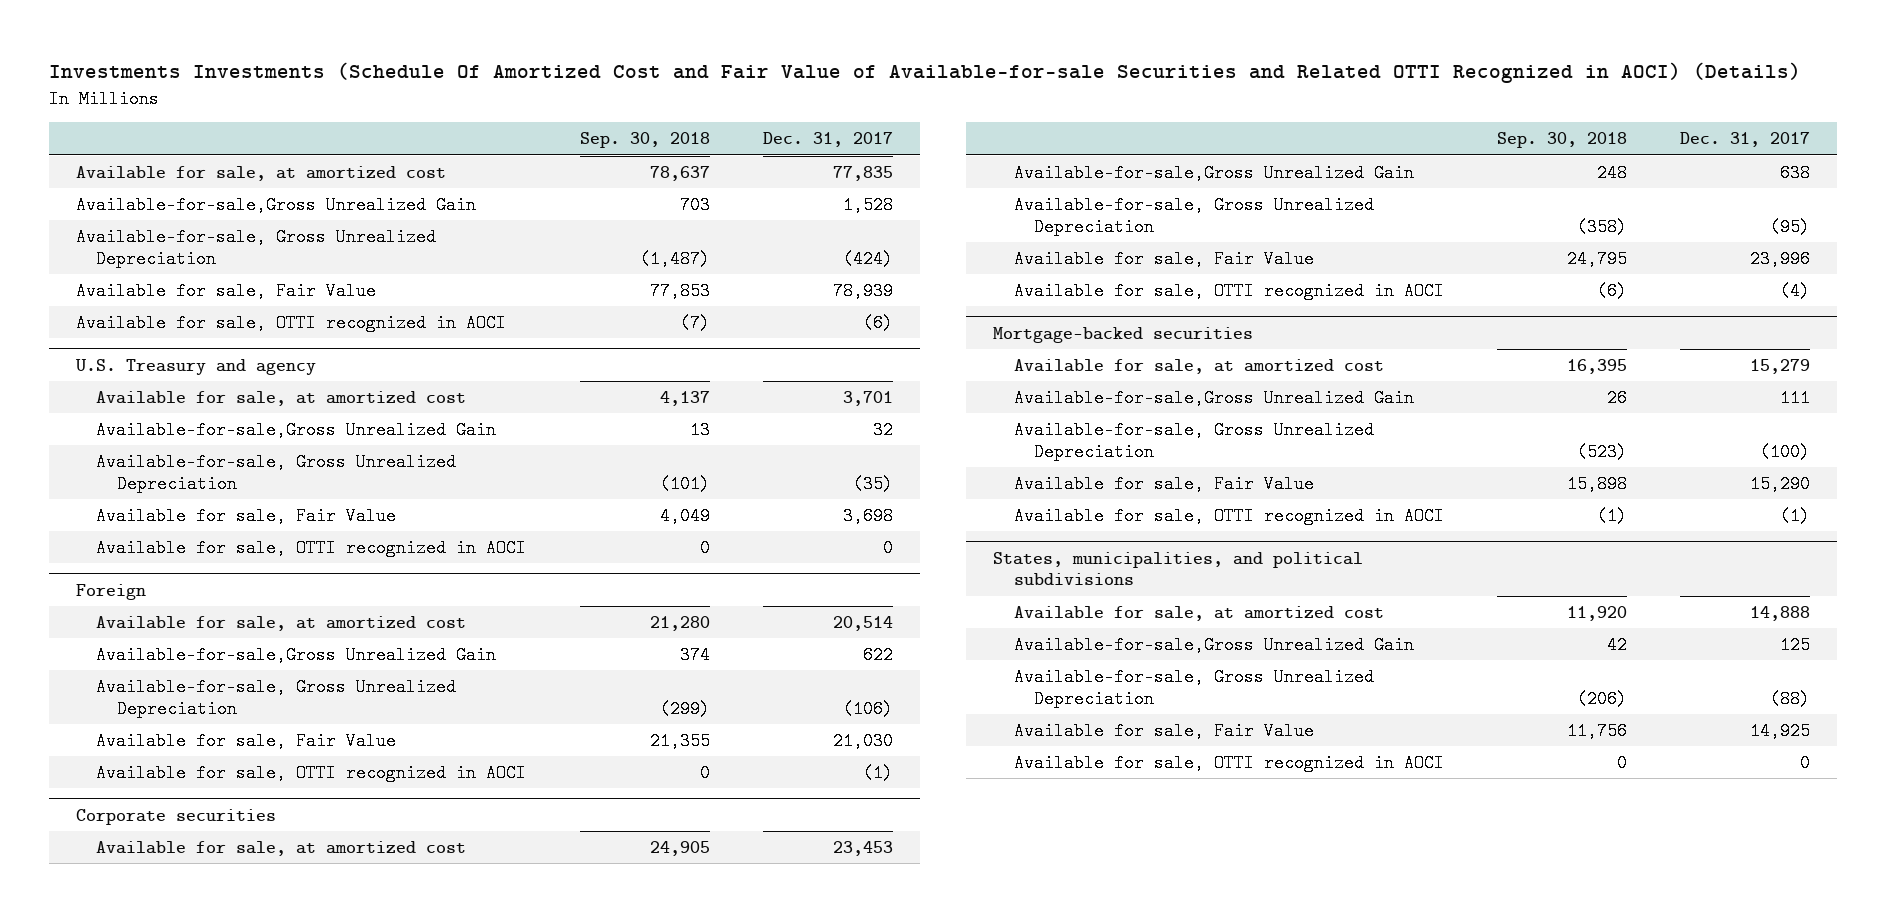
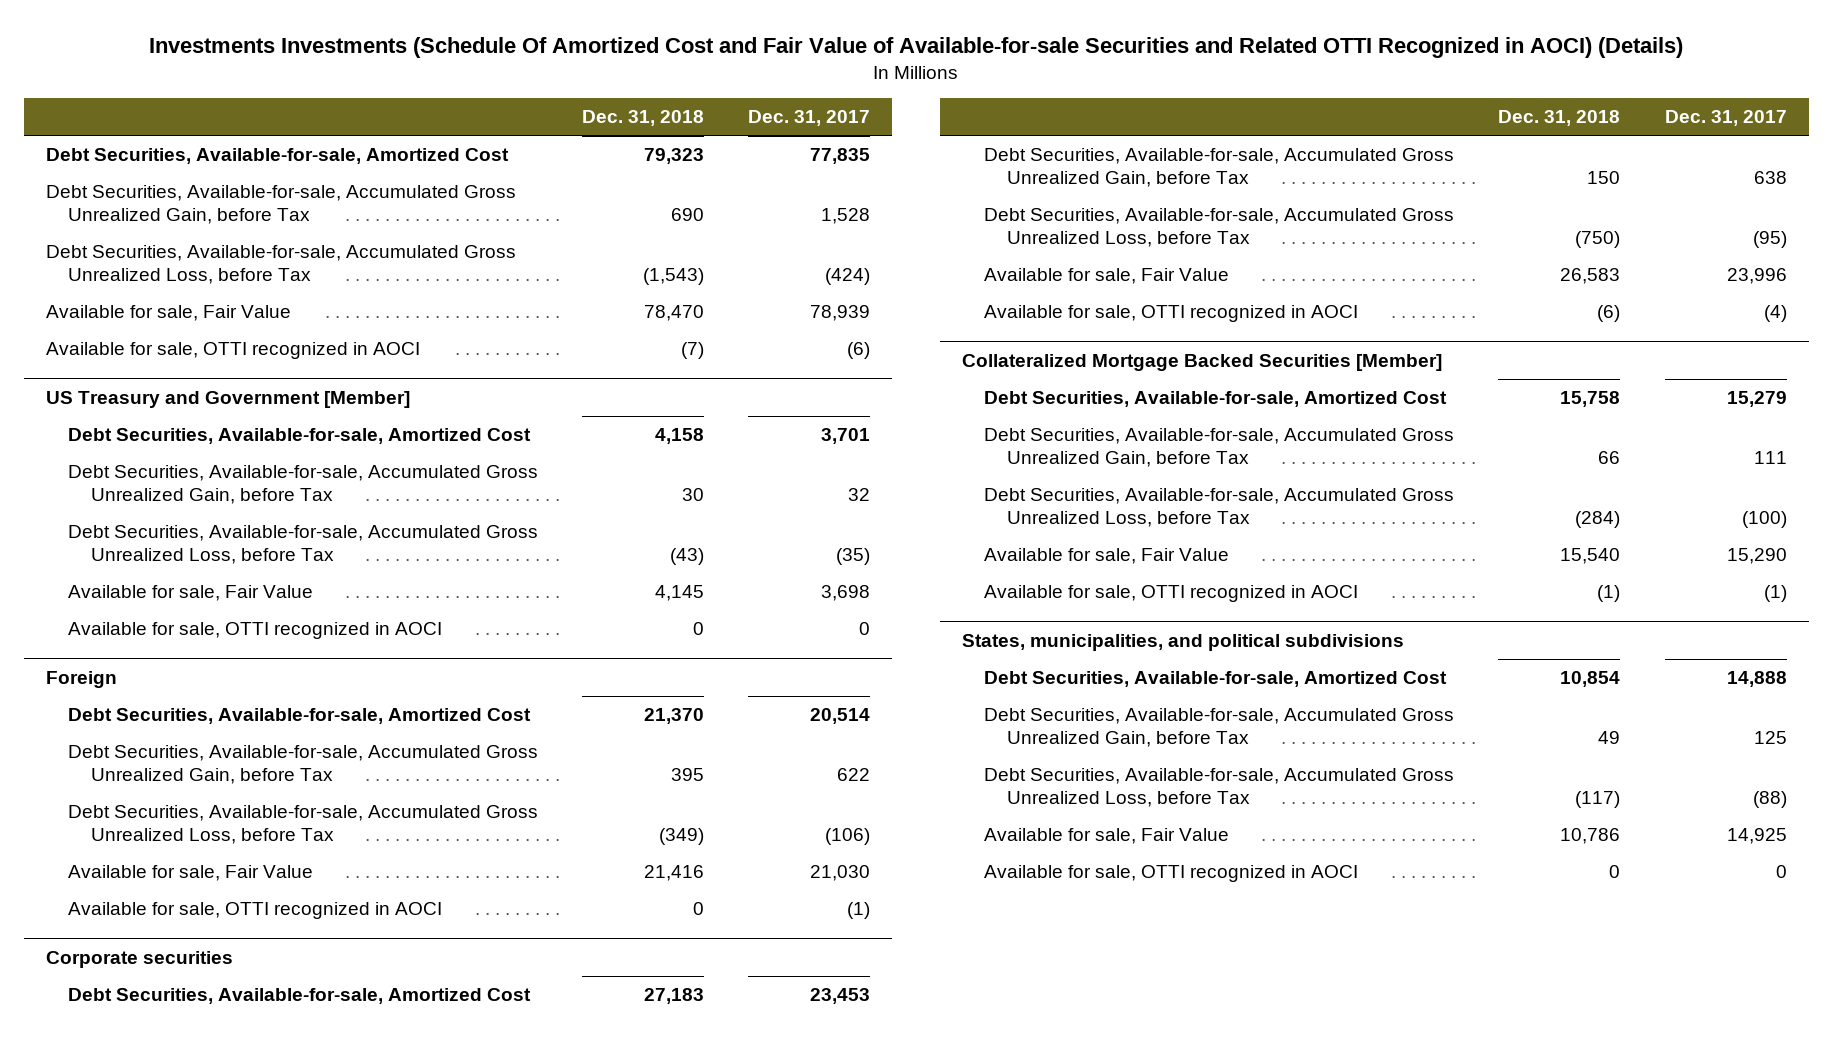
[579,132,710,149] Sep. 30, 2018 -> none
none -> [582,110,705,127] Dec. 31, 2018
[75,165,446,181] Available for sale, at amortized cost -> [45,148,509,165] Debt Securities, Available-for-sale, Amortized Cost
[75,195,476,214] Available-for-sale,Gross Unrealized Gain -> [45,185,516,225] Debt Securities, Available-for-sale, Accumulated Gross Unrealized Gain, before Tax
[75,227,436,268] Available-for-sale, Gross Unrealized Depreciation -> [45,245,516,285] Debt Securities, Available-for-sale, Accumulated Gross Unrealized Loss, before Tax
[74,358,316,375] U.S. Treasury and agency -> [45,390,410,408] US Treasury and Government [Member]
[96,390,467,406] Available for sale, at amortized cost -> [68,428,532,445] Debt Securities, Available-for-sale, Amortized Cost
[96,420,497,439] Available-for-sale,Gross Unrealized Gain -> [68,465,539,505] Debt Securities, Available-for-sale, Accumulated Gross Unrealized Gain, before Tax
[96,452,457,493] Available-for-sale, Gross Unrealized Depreciation -> [68,525,539,565] Debt Securities, Available-for-sale, Accumulated Gross Unrealized Loss, before Tax
[96,615,467,631] Available for sale, at amortized cost -> [68,708,532,725] Debt Securities, Available-for-sale, Amortized Cost
[96,645,497,664] Available-for-sale,Gross Unrealized Gain -> [68,745,539,785] Debt Securities, Available-for-sale, Accumulated Gross Unrealized Gain, before Tax
[96,677,457,718] Available-for-sale, Gross Unrealized Depreciation -> [68,805,539,845] Debt Securities, Available-for-sale, Accumulated Gross Unrealized Loss, before Tax
[96,840,467,856] Available for sale, at amortized cost -> [68,988,532,1005] Debt Securities, Available-for-sale, Amortized Cost
[1013,163,1414,182] Available-for-sale,Gross Unrealized Gain -> [984,148,1455,188] Debt Securities, Available-for-sale, Accumulated Gross Unrealized Gain, before Tax
[1013,195,1374,236] Available-for-sale, Gross Unrealized Depreciation -> [984,208,1455,248] Debt Securities, Available-for-sale, Accumulated Gross Unrealized Loss, before Tax
[993,326,1254,343] Mortgage-backed securities -> [962,353,1443,371] Collateralized Mortgage Backed Securities [Member]
[1013,358,1384,374] Available for sale, at amortized cost -> [984,391,1448,408] Debt Securities, Available-for-sale, Amortized Cost
[1013,388,1414,407] Available-for-sale,Gross Unrealized Gain -> [984,428,1455,468] Debt Securities, Available-for-sale, Accumulated Gross Unrealized Gain, before Tax
[1013,420,1374,461] Available-for-sale, Gross Unrealized Depreciation -> [984,488,1455,528] Debt Securities, Available-for-sale, Accumulated Gross Unrealized Loss, before Tax
[1013,605,1384,621] Available for sale, at amortized cost -> [984,671,1448,688] Debt Securities, Available-for-sale, Amortized Cost
[1013,635,1414,654] Available-for-sale,Gross Unrealized Gain -> [984,708,1455,748] Debt Securities, Available-for-sale, Accumulated Gross Unrealized Gain, before Tax
[1013,667,1374,708] Available-for-sale, Gross Unrealized Depreciation -> [984,768,1455,808] Debt Securities, Available-for-sale, Accumulated Gross Unrealized Loss, before Tax

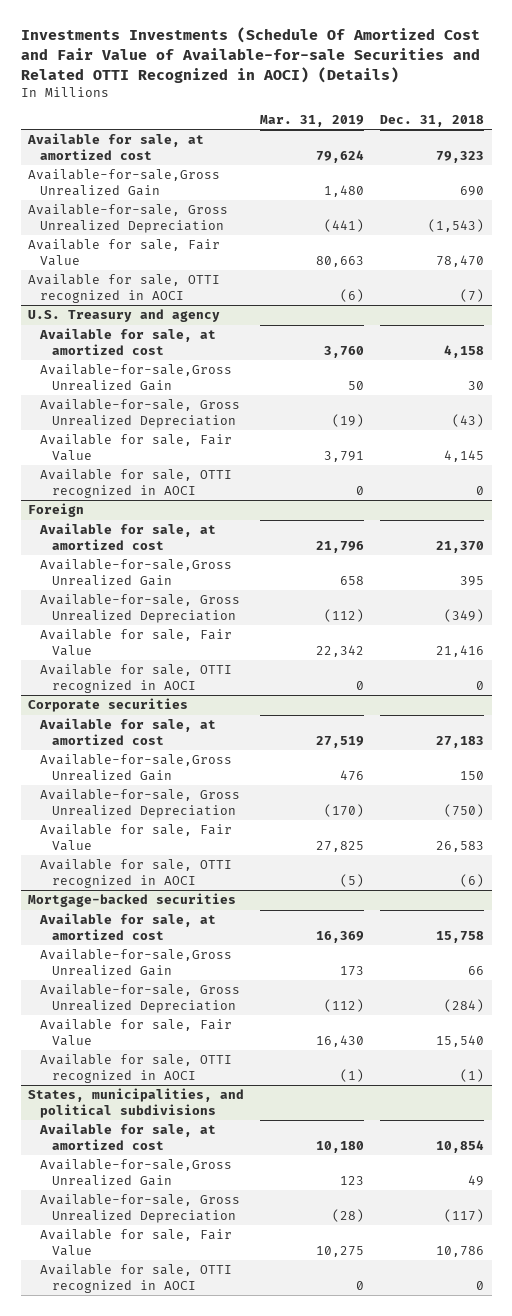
[748,110,871,127] Dec. 31, 2017 -> none
none -> [260,114,365,127] Mar. 31, 2019
[45,148,509,165] Debt Securities, Available-for-sale, Amortized Cost -> [27,133,205,160] Available for sale, at amortized cost
[45,185,516,225] Debt Securities, Available-for-sale, Accumulated Gross Unrealized Gain, before Tax -> [28,169,221,196] Available-for-sale,Gross Unrealized Gain
[45,245,516,285] Debt Securities, Available-for-sale, Accumulated Gross Unrealized Loss, before Tax -> [28,204,229,233] Available-for-sale, Gross Unrealized Depreciation
[45,390,410,408] US Treasury and Government [Member] -> [28,309,221,323] U.S. Treasury and agency
[68,428,532,445] Debt Securities, Available-for-sale, Amortized Cost -> [38,328,216,355] Available for sale, at amortized cost
[68,465,539,505] Debt Securities, Available-for-sale, Accumulated Gross Unrealized Gain, before Tax -> [39,364,232,391] Available-for-sale,Gross Unrealized Gain
[68,525,539,565] Debt Securities, Available-for-sale, Accumulated Gross Unrealized Loss, before Tax -> [39,399,240,428] Available-for-sale, Gross Unrealized Depreciation
[68,708,532,725] Debt Securities, Available-for-sale, Amortized Cost -> [38,523,216,550] Available for sale, at amortized cost
[68,745,539,785] Debt Securities, Available-for-sale, Accumulated Gross Unrealized Gain, before Tax -> [39,559,232,586] Available-for-sale,Gross Unrealized Gain
[68,805,539,845] Debt Securities, Available-for-sale, Accumulated Gross Unrealized Loss, before Tax -> [39,594,240,623] Available-for-sale, Gross Unrealized Depreciation
[68,988,532,1005] Debt Securities, Available-for-sale, Amortized Cost -> [38,718,216,745] Available for sale, at amortized cost
[984,148,1455,188] Debt Securities, Available-for-sale, Accumulated Gross Unrealized Gain, before Tax -> [39,754,232,781] Available-for-sale,Gross Unrealized Gain
[984,208,1455,248] Debt Securities, Available-for-sale, Accumulated Gross Unrealized Loss, before Tax -> [39,789,240,818] Available-for-sale, Gross Unrealized Depreciation
[962,353,1443,371] Collateralized Mortgage Backed Securities [Member] -> [28,893,237,908] Mortgage-backed securities
[984,391,1448,408] Debt Securities, Available-for-sale, Amortized Cost -> [38,913,216,940] Available for sale, at amortized cost
[984,428,1455,468] Debt Securities, Available-for-sale, Accumulated Gross Unrealized Gain, before Tax -> [39,949,232,976] Available-for-sale,Gross Unrealized Gain
[984,488,1455,528] Debt Securities, Available-for-sale, Accumulated Gross Unrealized Loss, before Tax -> [39,984,240,1013] Available-for-sale, Gross Unrealized Depreciation
[984,671,1448,688] Debt Securities, Available-for-sale, Amortized Cost -> [38,1123,216,1150] Available for sale, at amortized cost
[984,708,1455,748] Debt Securities, Available-for-sale, Accumulated Gross Unrealized Gain, before Tax -> [39,1159,232,1186] Available-for-sale,Gross Unrealized Gain
[984,768,1455,808] Debt Securities, Available-for-sale, Accumulated Gross Unrealized Loss, before Tax -> [39,1194,240,1223] Available-for-sale, Gross Unrealized Depreciation

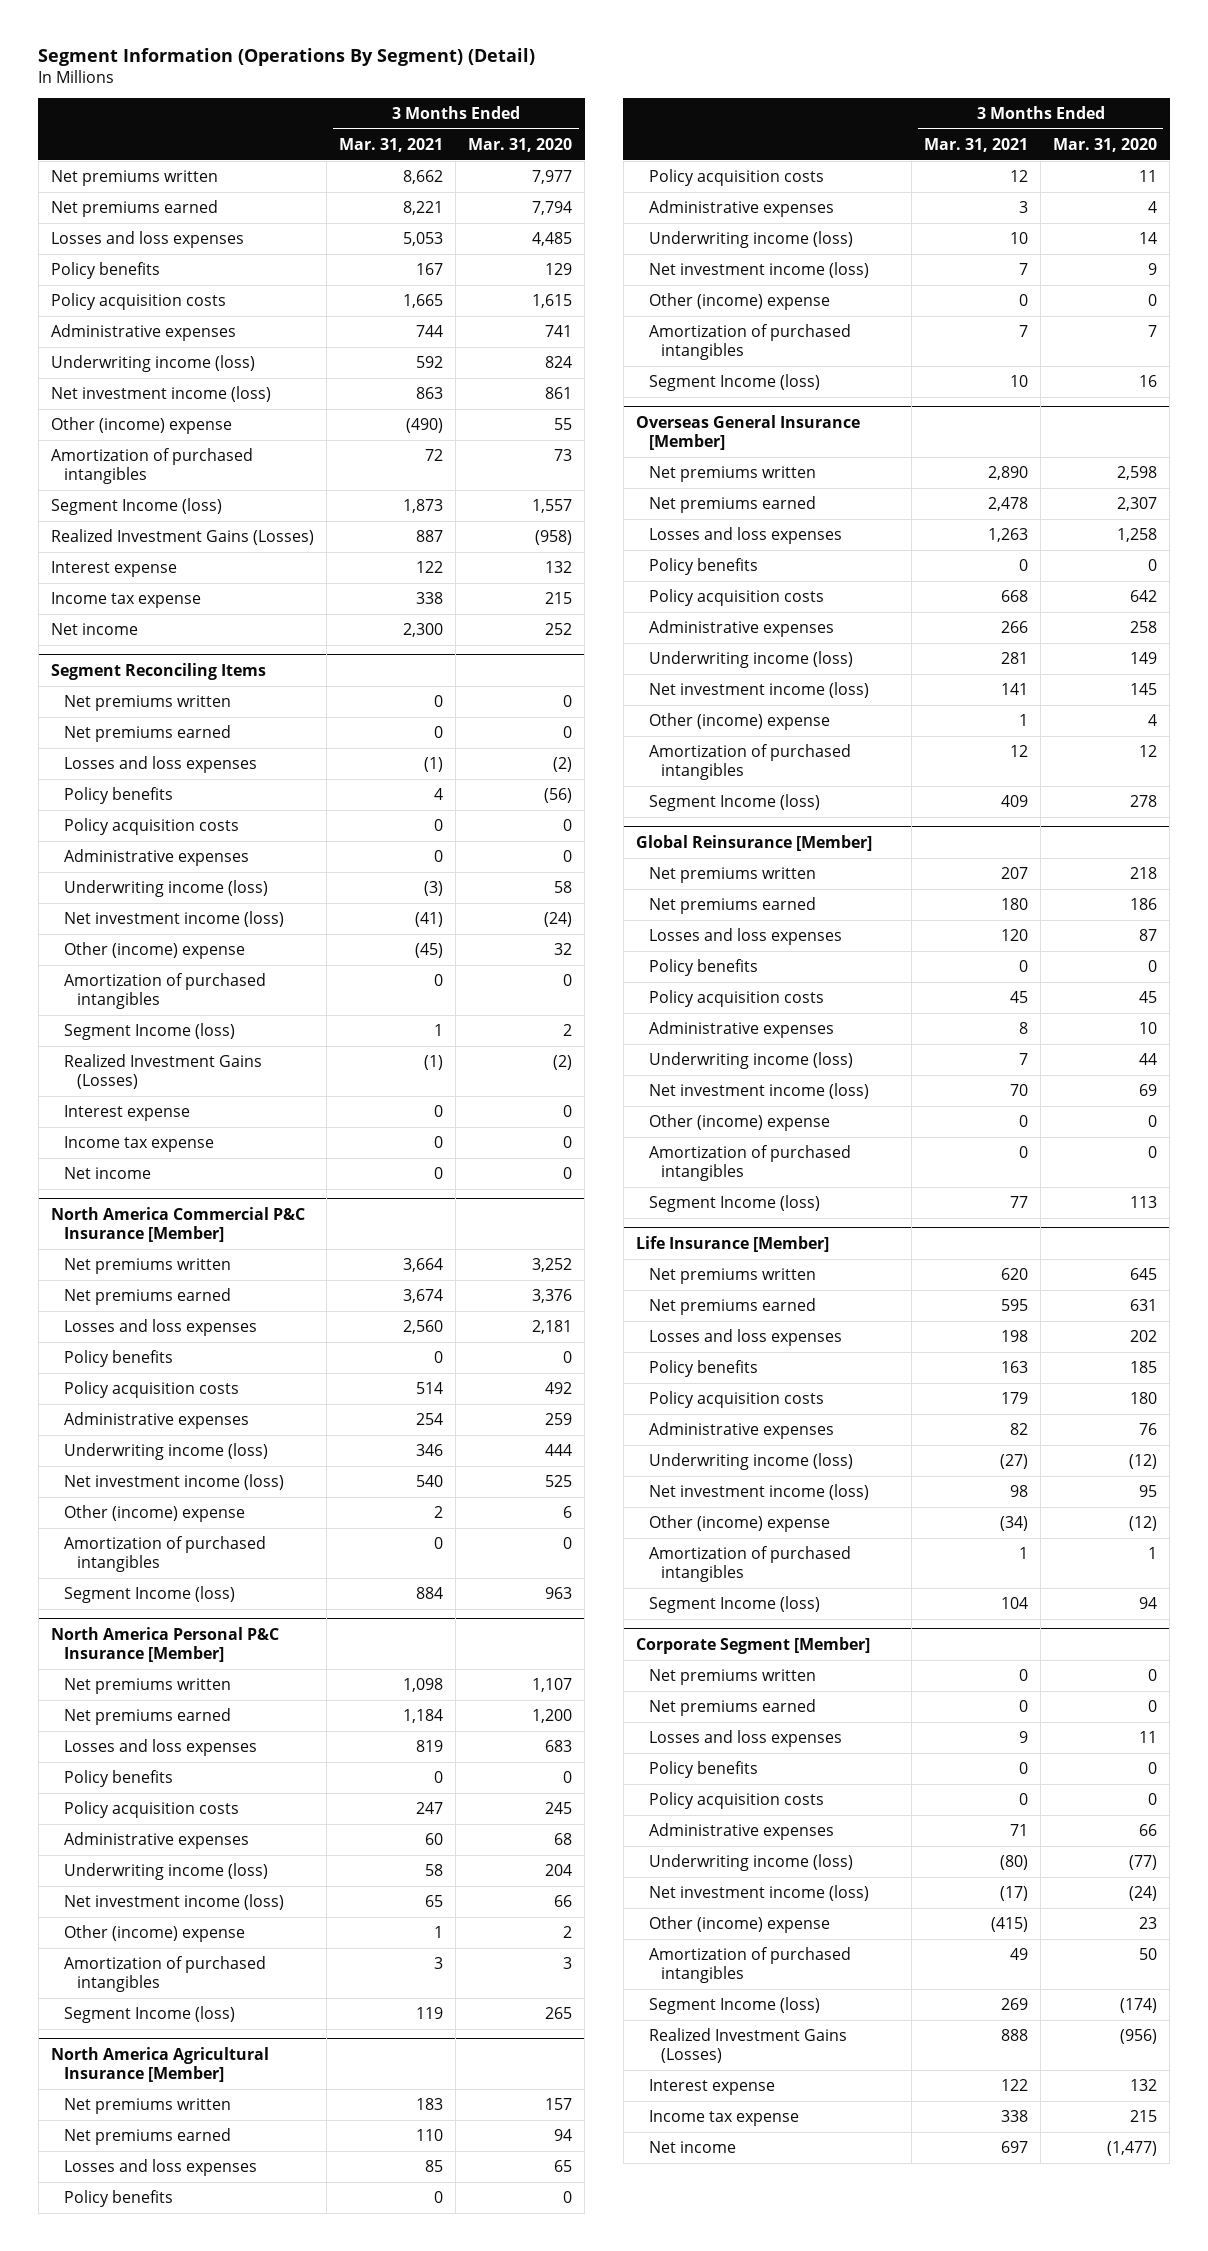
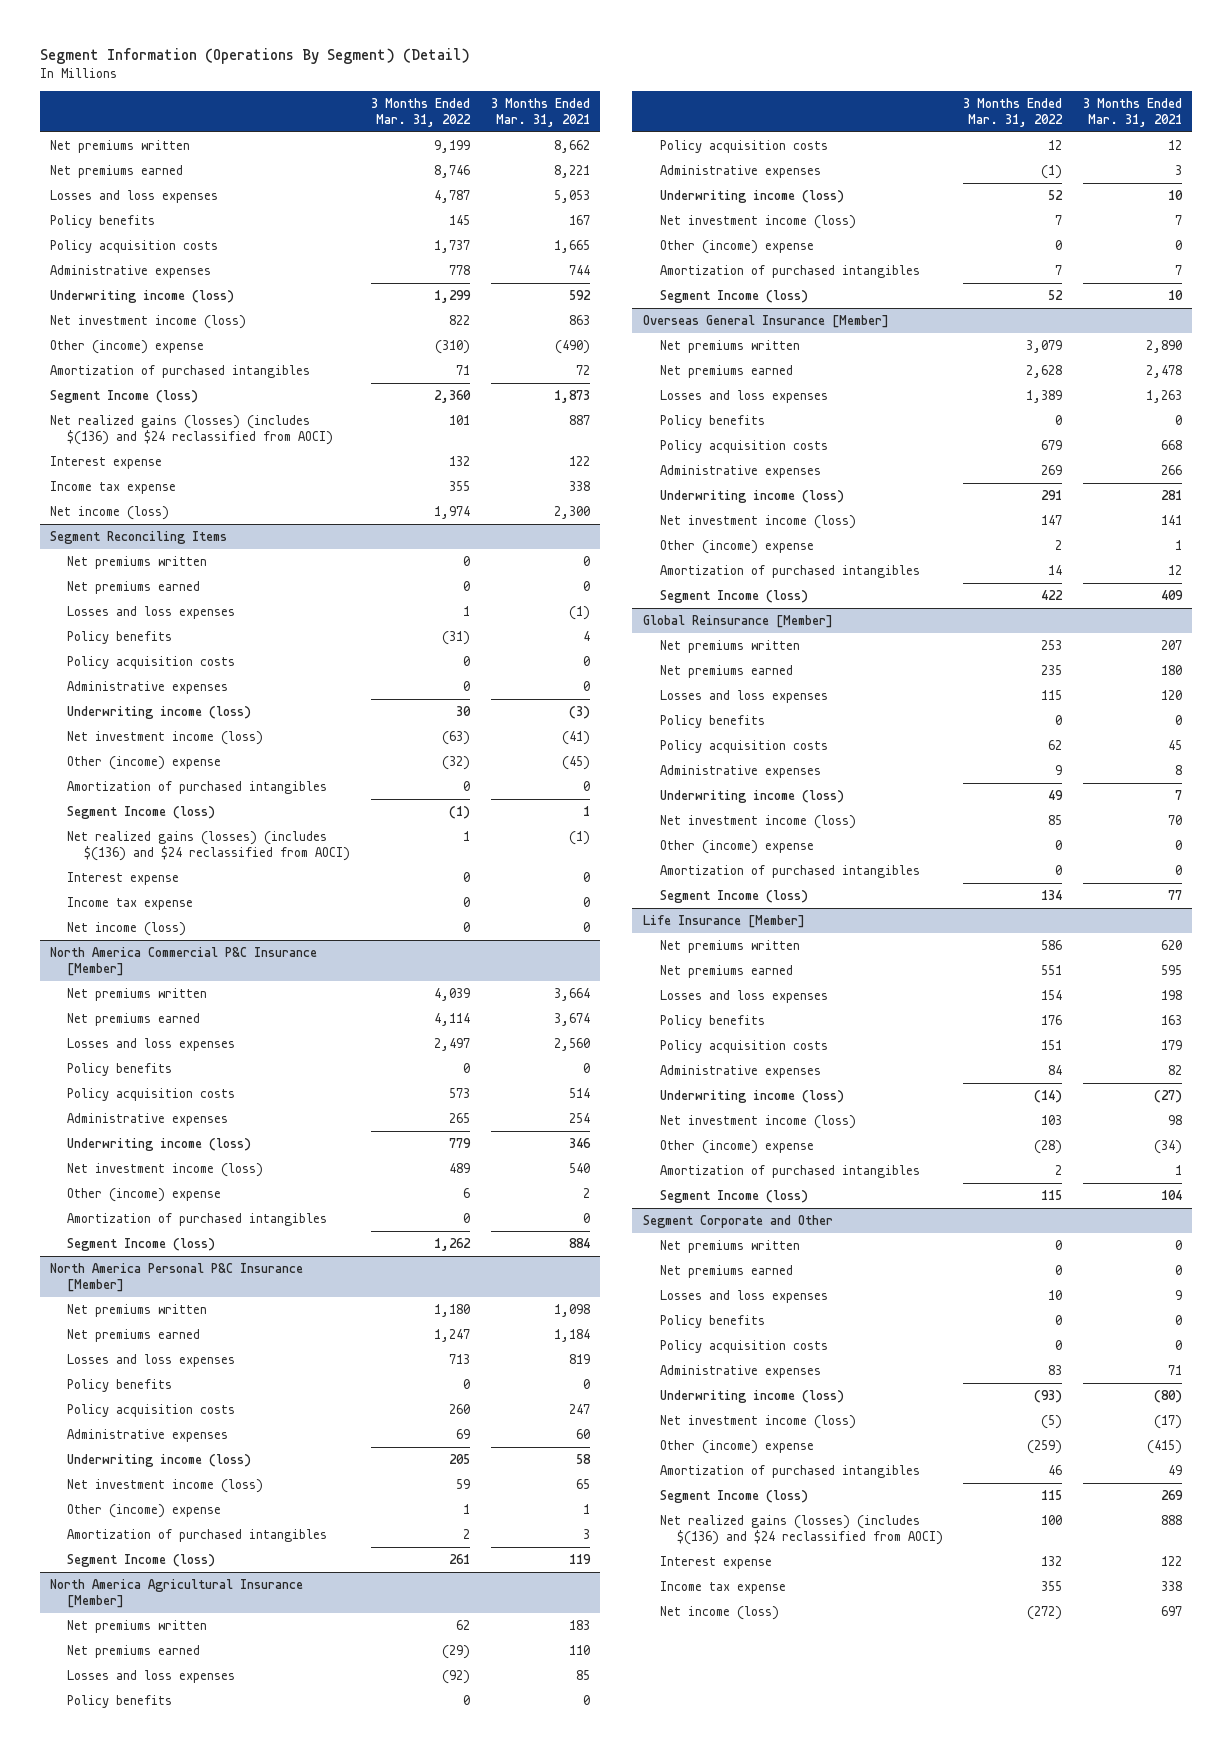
[468,137,573,152] Mar. 31, 2020 -> none
none -> [371,97,472,127] 3 Months Ended Mar. 31, 2022
[50,528,314,545] Realized Investment Gains (Losses) -> [50,415,334,445] Net realized gains (losses) (includes $(136) and $24 reclassified from AOCI)
[50,622,138,635] Net income -> [50,506,170,521] Net income (loss)
[63,1053,262,1090] Realized Investment Gains (Losses) -> [67,831,351,861] Net realized gains (losses) (includes $(136) and $24 reclassified from AOCI)
[63,1166,151,1179] Net income -> [67,922,187,937] Net income (loss)
[635,1636,870,1654] Corporate Segment [Member] -> none
none -> [642,1215,833,1229] Segment Corporate and Other
[648,2027,847,2064] Realized Investment Gains (Losses) -> [659,1515,943,1545] Net realized gains (losses) (includes $(136) and $24 reclassified from AOCI)
[648,2140,736,2153] Net income -> [659,1606,779,1621] Net income (loss)

